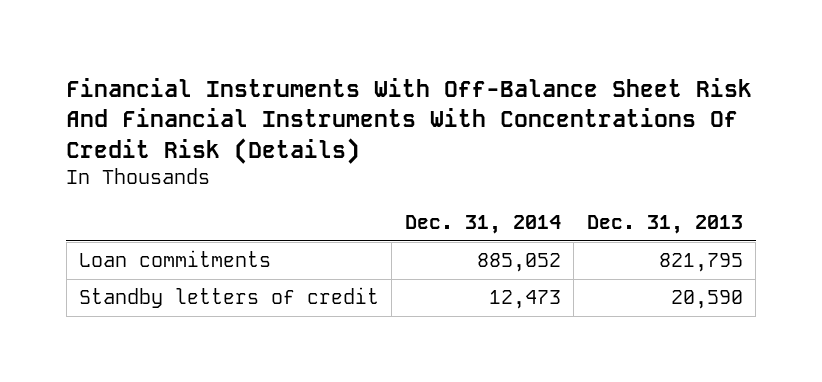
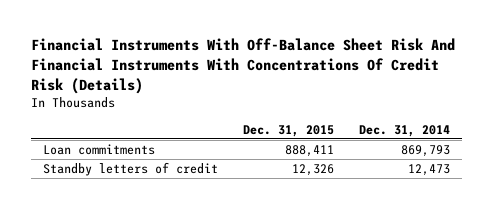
[586,215,743,235] Dec. 31, 2013 -> none
none -> [243,124,335,137] Dec. 31, 2015
[476,253,561,273] 885,052 -> [401,145,451,158] 869,793

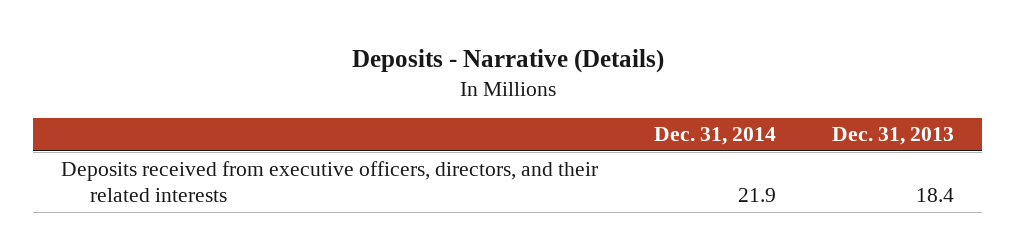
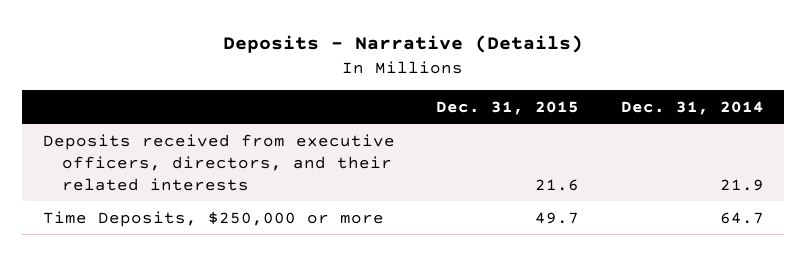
[832,127,955,146] Dec. 31, 2013 -> none
none -> [436,100,580,115] Dec. 31, 2015
none -> [42,210,384,227] Time Deposits, $250,000 or more

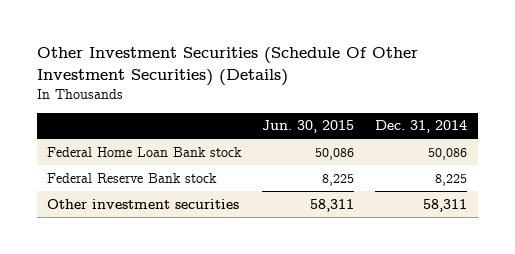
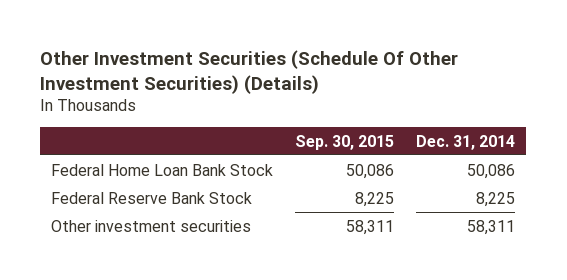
[262,120,355,134] Jun. 30, 2015 -> none
none -> [295,134,395,150] Sep. 30, 2015
[47,146,243,157] Federal Home Loan Bank stock -> [51,163,274,176] Federal Home Loan Bank Stock
[47,172,218,183] Federal Reserve Bank stock -> [51,191,253,204] Federal Reserve Bank Stock

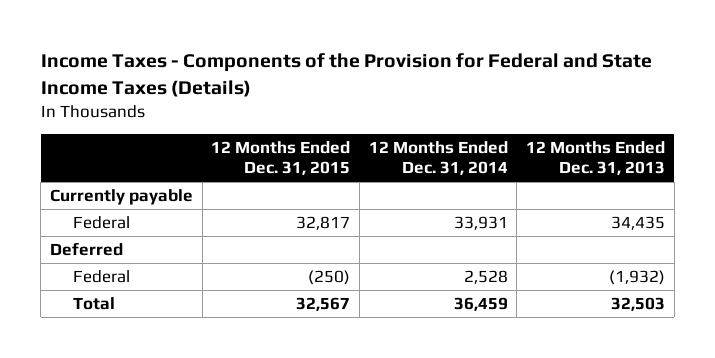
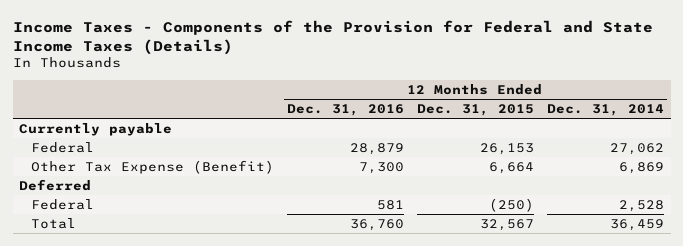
[526,140,666,176] 12 Months Ended Dec. 31, 2013 -> none
none -> [286,103,404,116] Dec. 31, 2016
[296,216,351,231] 32,817 -> [479,142,534,155] 26,153
[453,216,508,231] 33,931 -> [610,142,665,155] 27,062
none -> [30,159,274,174] Other Tax Expense (Benefit)

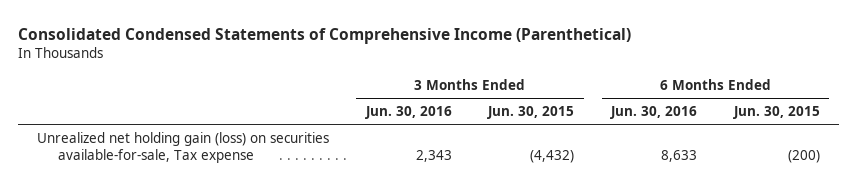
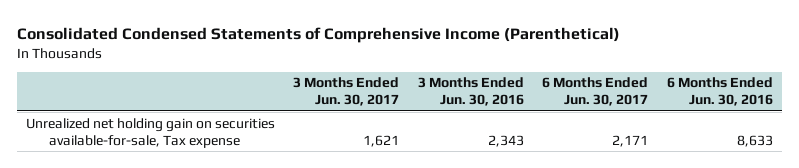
[487,106,575,120] Jun. 30, 2015 -> none
[733,106,821,120] Jun. 30, 2015 -> none
none -> [293,77,400,107] 3 Months Ended Jun. 30, 2017
none -> [542,77,649,107] 6 Months Ended Jun. 30, 2017
[36,132,329,163] Unrealized net holding gain (loss) on securities available-for-sale, Tax expense -> [26,117,276,148] Unrealized net holding gain on securities available-for-sale, Tax expense

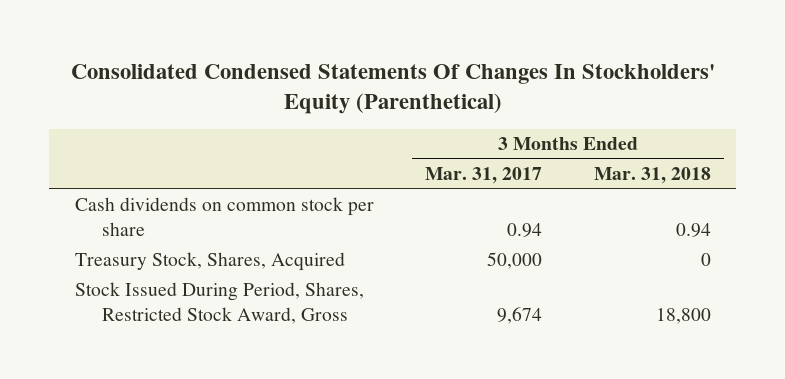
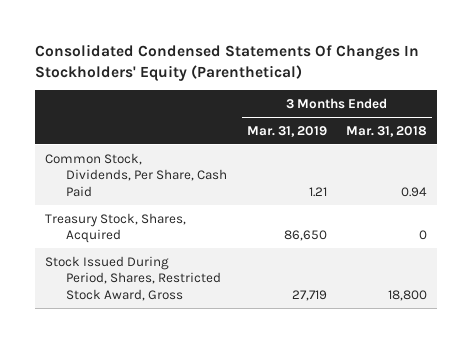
[425,167,543,185] Mar. 31, 2017 -> none
none -> [246,125,327,137] Mar. 31, 2019
[74,197,374,237] Cash dividends on common stock per share -> [44,152,228,198] Common Stock, Dividends, Per Share, Cash Paid

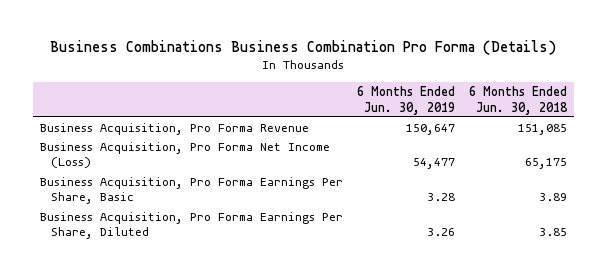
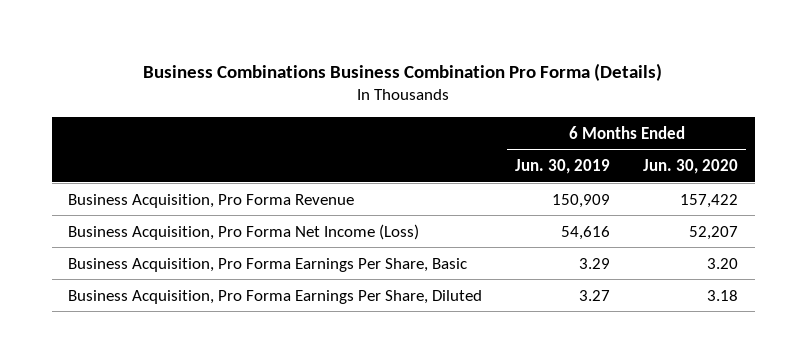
[469,86,569,115] 6 Months Ended Jun. 30, 2018 -> none
none -> [643,159,739,175] Jun. 30, 2020
[405,124,455,136] 150,647 -> [552,193,611,208] 150,909
[412,158,455,170] 54,477 -> [561,225,611,240] 54,616
[426,193,455,202] 3.28 -> [579,257,611,269] 3.29
[426,228,455,237] 3.26 -> [579,289,611,301] 3.27

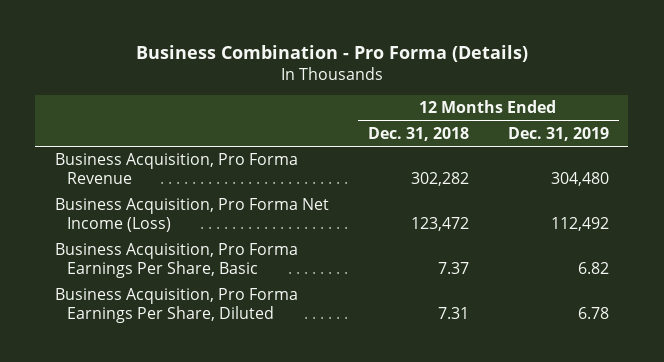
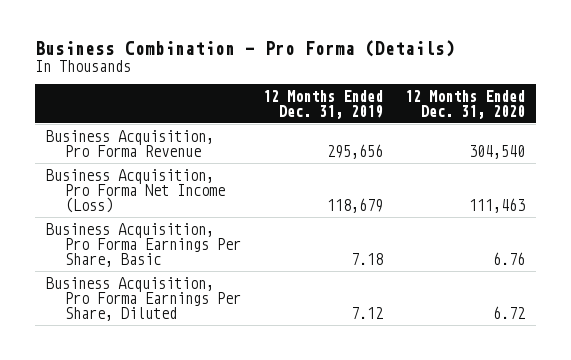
[367,126,469,141] Dec. 31, 2018 -> none
none -> [404,89,525,119] 12 Months Ended Dec. 31, 2020
[550,172,609,187] 304,480 -> [326,143,383,159] 295,656
[550,217,609,232] 112,492 -> [326,197,383,213] 118,679
[577,262,609,275] 6.82 -> [350,252,383,265] 7.18
[577,307,609,320] 6.78 -> [350,306,383,319] 7.12

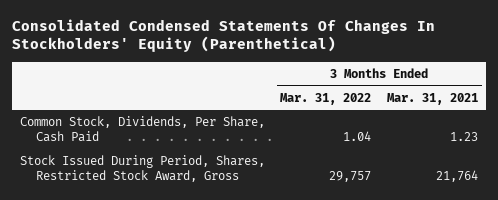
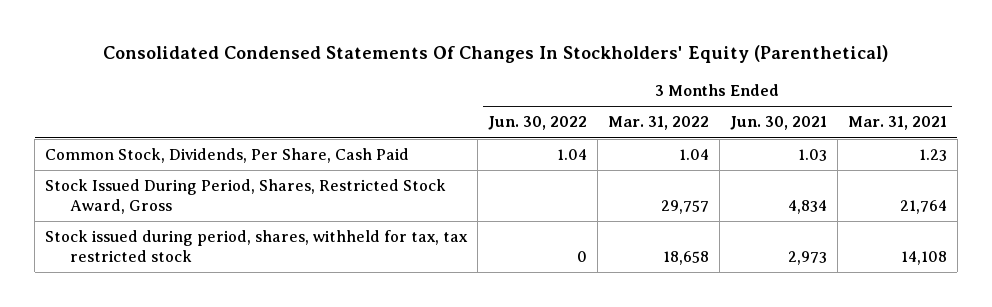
none -> [487,116,587,131] Jun. 30, 2022
none -> [729,116,827,131] Jun. 30, 2021
none -> [44,230,468,263] Stock issued during period, shares, withheld for tax, tax restricted stock

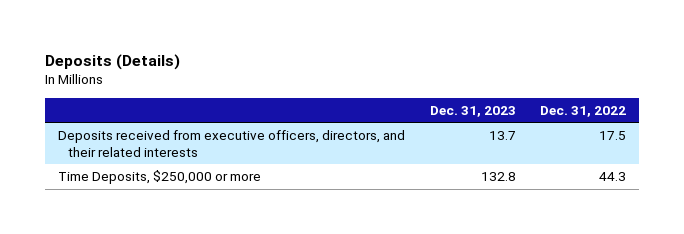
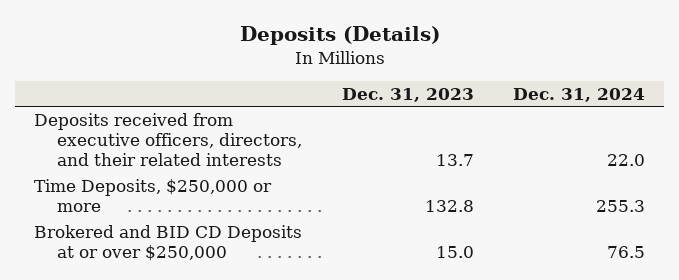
[540,105,627,117] Dec. 31, 2022 -> none
none -> [512,87,645,102] Dec. 31, 2024
none -> [34,225,303,262] Brokered and BID CD Deposits at or over $250,000

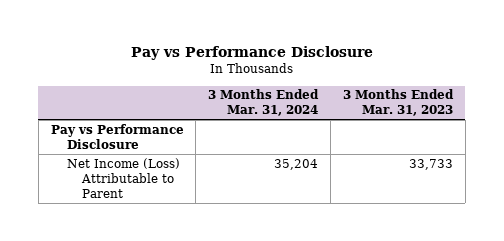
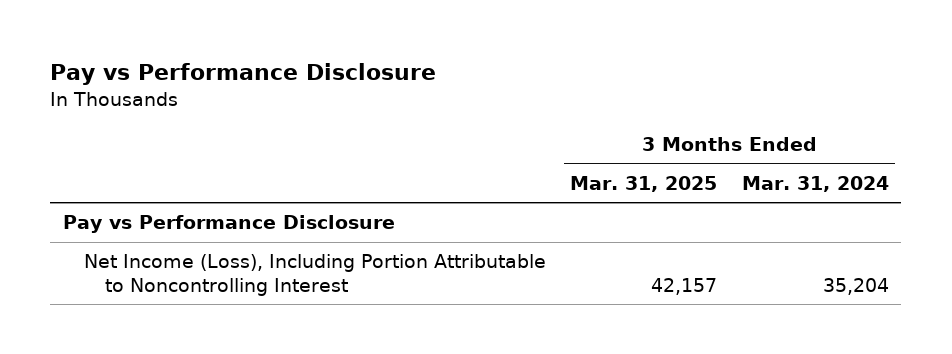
[342,89,454,117] 3 Months Ended Mar. 31, 2023 -> none
none -> [570,175,718,192] Mar. 31, 2025
[66,157,180,198] Net Income (Loss) Attributable to Parent -> [83,254,546,297] Net Income (Loss), Including Portion Attributable to Noncontrolling Interest

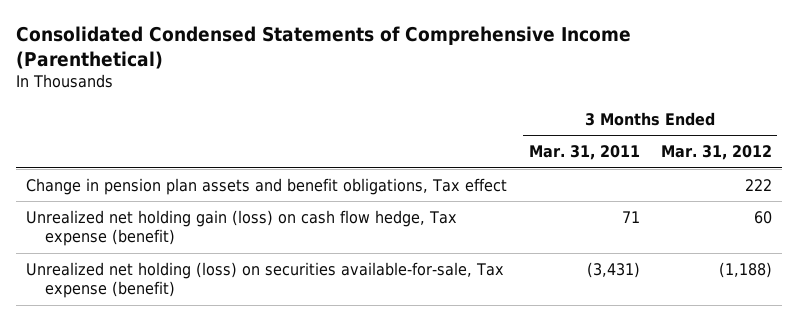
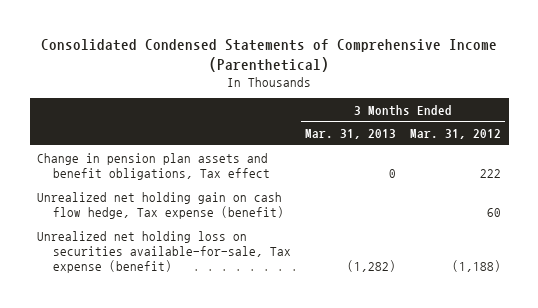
[528,145,640,161] Mar. 31, 2011 -> none
none -> [304,129,396,140] Mar. 31, 2013
[26,209,458,247] Unrealized net holding gain (loss) on cash flow hedge, Tax expense (benefit) -> [36,191,284,219] Unrealized net holding gain on cash flow hedge, Tax expense (benefit)
[26,261,505,299] Unrealized net holding (loss) on securities available-for-sale, Tax expense (benefit) -> [36,230,291,274] Unrealized net holding loss on securities available-for-sale, Tax expense (benefit)

